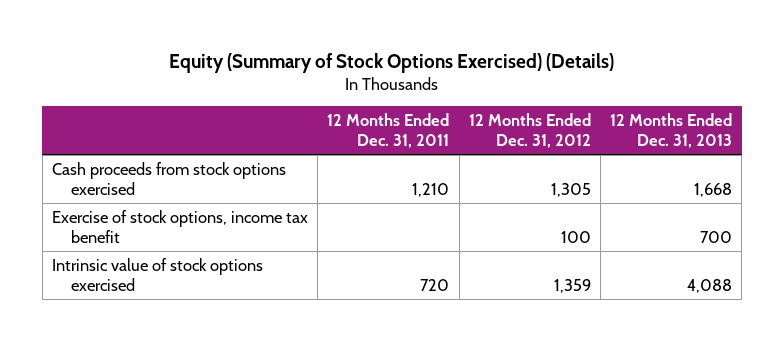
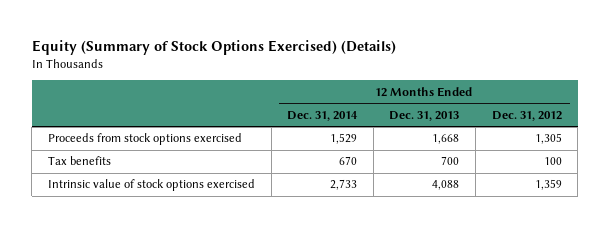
[327,113,450,148] 12 Months Ended Dec. 31, 2011 -> none
none -> [287,110,359,121] Dec. 31, 2014
[52,161,287,195] Cash proceeds from stock options exercised -> [48,133,243,146] Proceeds from stock options exercised
[52,209,309,243] Exercise of stock options, income tax benefit -> [48,156,112,166] Tax benefits

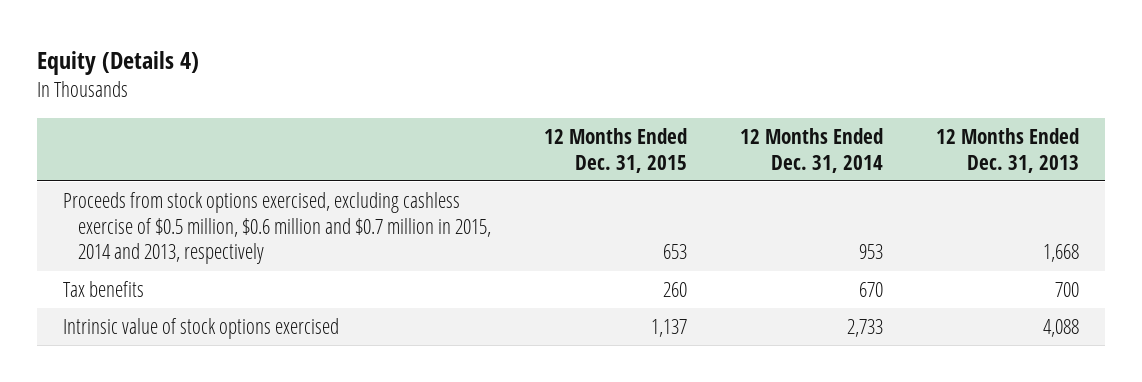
[31,40,396,56] Equity (Summary of Stock Options Exercised) (Details) -> [36,51,199,76] Equity (Details 4)
[491,110,562,121] Dec. 31, 2012 -> none
none -> [544,128,688,173] 12 Months Ended Dec. 31, 2015
[48,133,243,146] Proceeds from stock options exercised -> [63,191,492,265] Proceeds from stock options exercised, excluding cashless exercise of $0.5 million, $0.6 million and $0.7 million in 2015, 2014 and 2013, respectively
[330,133,358,145] 1,529 -> [858,244,883,260] 953

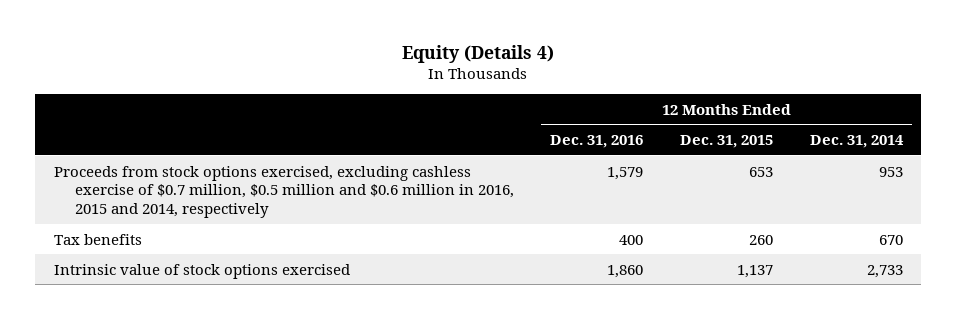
[935,128,1079,173] 12 Months Ended Dec. 31, 2013 -> none
none -> [550,135,644,149] Dec. 31, 2016
[63,191,492,265] Proceeds from stock options exercised, excluding cashless exercise of $0.5 million, $0.6 million and $0.7 million in 2015, 2014 and 2013, respectively -> [53,165,514,219] Proceeds from stock options exercised, excluding cashless exercise of $0.7 million, $0.5 million and $0.6 million in 2016, 2015 and 2014, respectively

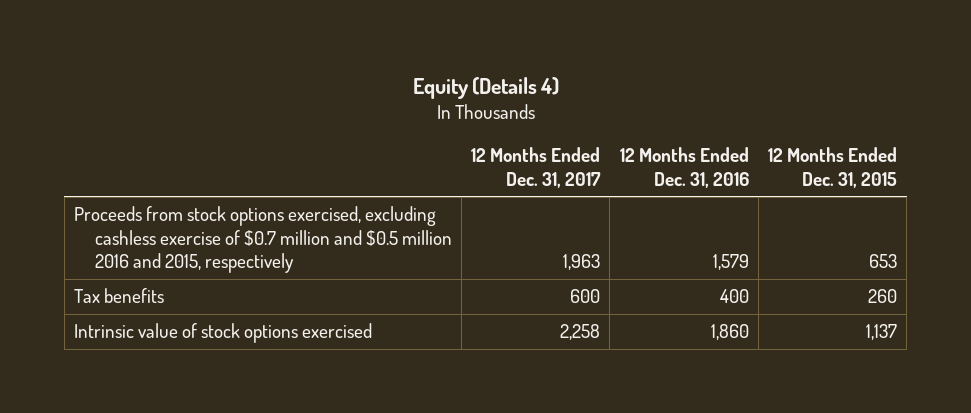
[809,135,904,149] Dec. 31, 2014 -> none
none -> [471,147,602,188] 12 Months Ended Dec. 31, 2017
[53,165,514,219] Proceeds from stock options exercised, excluding cashless exercise of $0.7 million, $0.5 million and $0.6 million in 2016, 2015 and 2014, respectively -> [74,206,452,274] Proceeds from stock options exercised, excluding cashless exercise of $0.7 million and $0.5 million 2016 and 2015, respectively

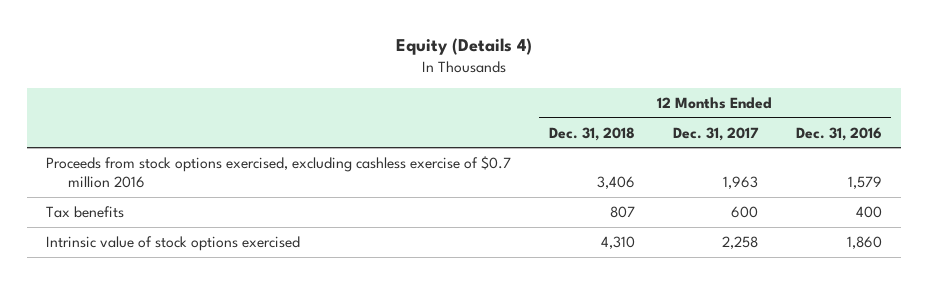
[768,147,898,188] 12 Months Ended Dec. 31, 2015 -> none
none -> [548,126,635,141] Dec. 31, 2018
[74,206,452,274] Proceeds from stock options exercised, excluding cashless exercise of $0.7 million and $0.5 million 2016 and 2015, respectively -> [45,156,511,189] Proceeds from stock options exercised, excluding cashless exercise of $0.7 million 2016

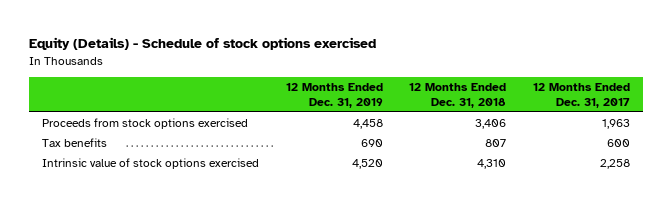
[395,38,532,56] Equity (Details 4) -> [29,37,377,51] Equity (Details) - Schedule of stock options exercised
[795,126,882,141] Dec. 31, 2016 -> none
none -> [285,82,383,109] 12 Months Ended Dec. 31, 2019
[45,156,511,189] Proceeds from stock options exercised, excluding cashless exercise of $0.7 million 2016 -> [42,118,249,130] Proceeds from stock options exercised

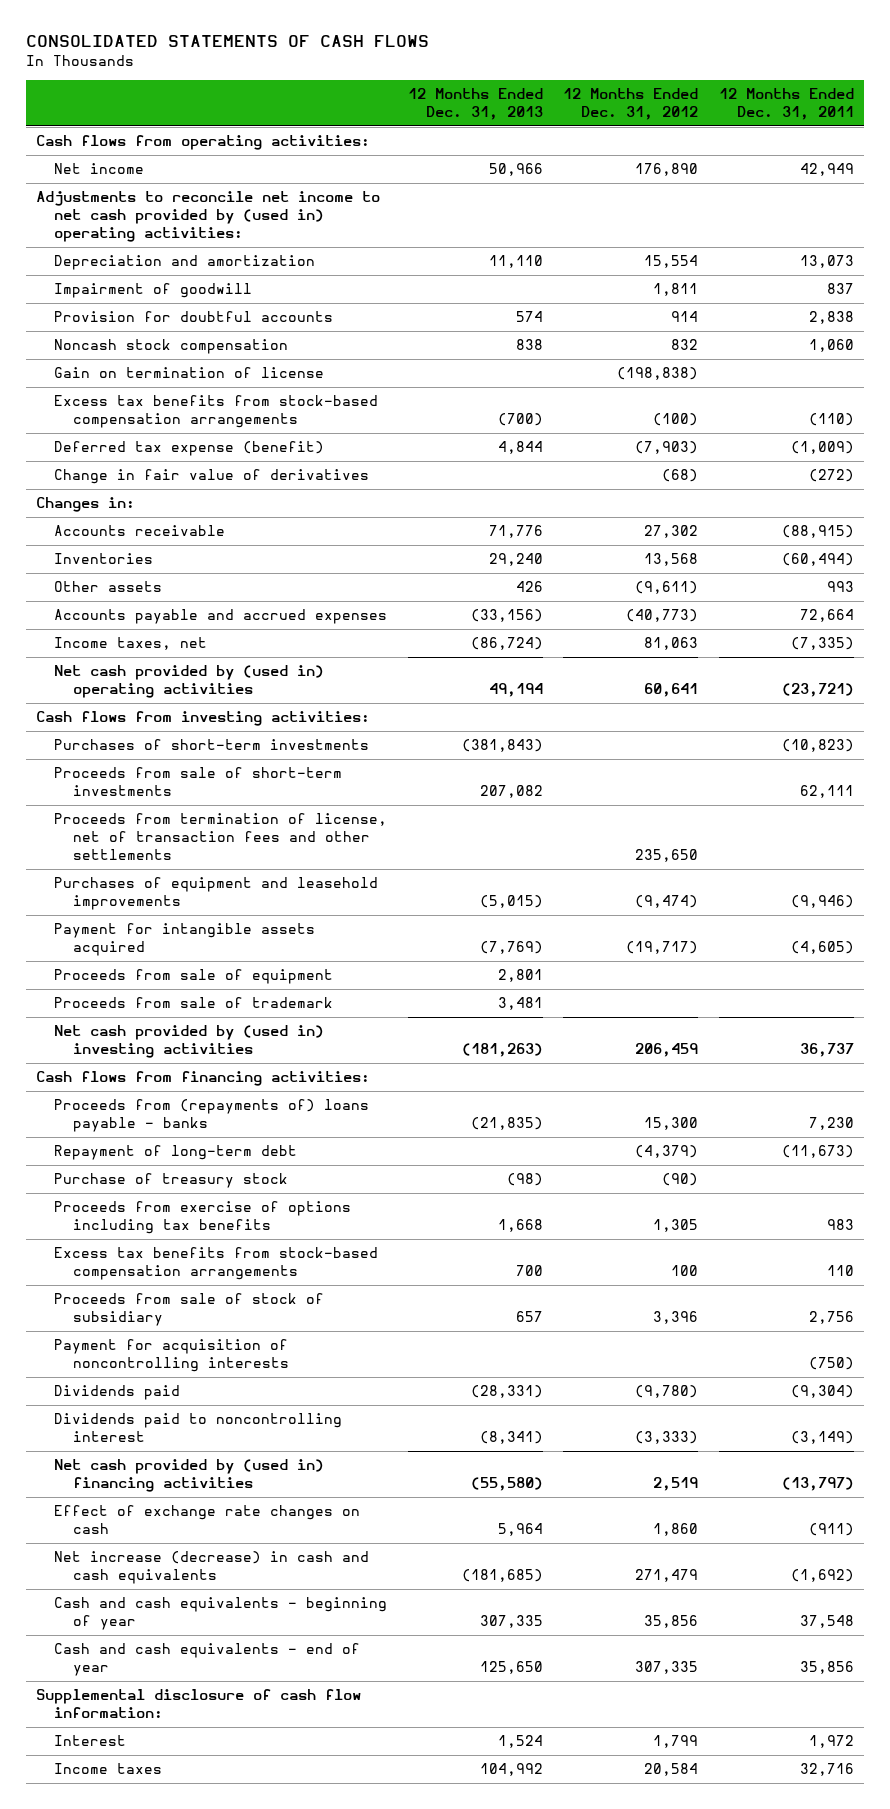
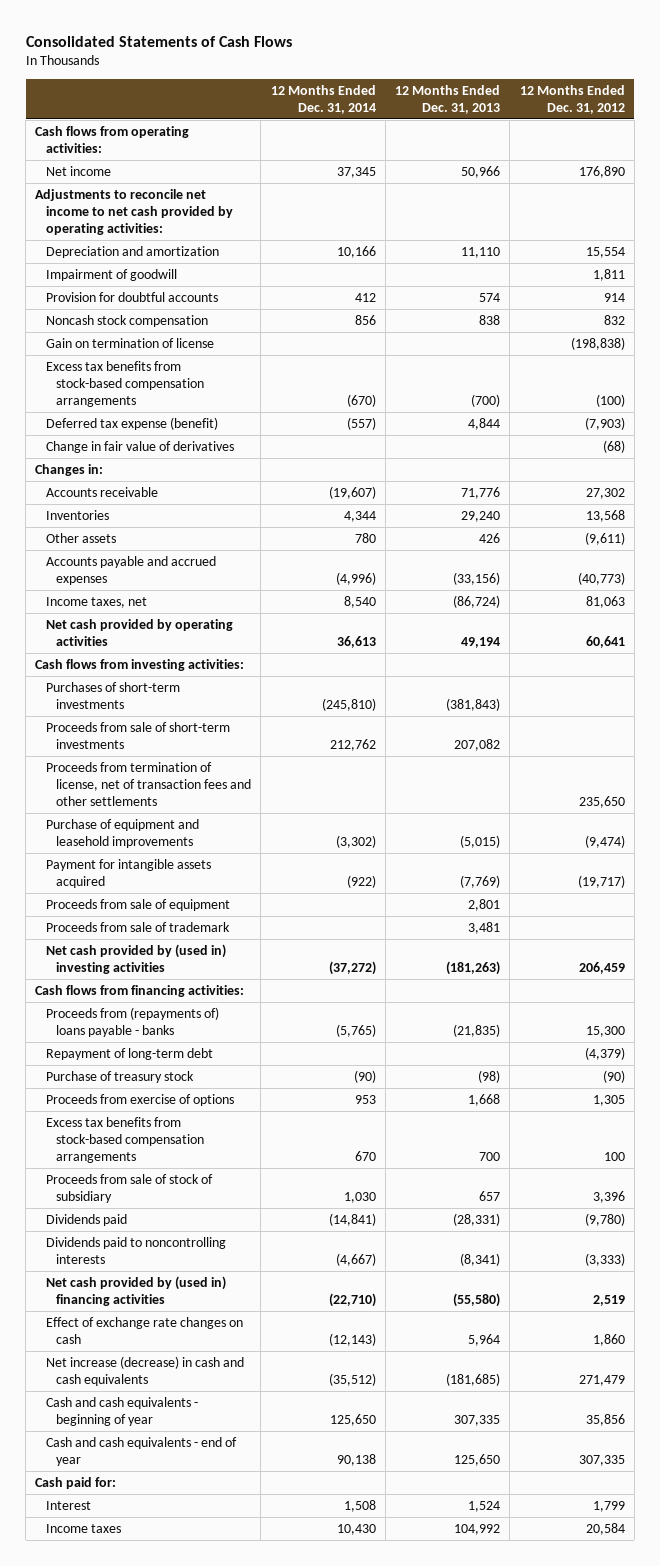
[25,35,429,48] CONSOLIDATED STATEMENTS OF CASH FLOWS -> [25,35,292,47] Consolidated Statements of Cash Flows
[718,88,854,121] 12 Months Ended Dec. 31, 2011 -> none
none -> [270,84,376,114] 12 Months Ended Dec. 31, 2014
[35,191,380,243] Adjustments to reconcile net income to net cash provided by (used in) operating activities: -> [35,188,233,236] Adjustments to reconcile net income to net cash provided by operating activities:
[54,665,325,699] Net cash provided by (used in) operating activities -> [45,618,233,647] Net cash provided by operating activities
[54,877,379,911] Purchases of equipment and leasehold improvements -> [45,818,199,849] Purchase of equipment and leasehold improvements
[54,1201,352,1235] Proceeds from exercise of options including tax benefits -> [45,1093,234,1106] Proceeds from exercise of options
[54,1339,289,1373] Payment for acquisition of noncontrolling interests -> none
[54,1413,343,1443] Dividends paid to noncontrolling interest -> [45,1236,226,1265] Dividends paid to noncontrolling interests
[35,1689,361,1719] Supplemental disclosure of cash flow information: -> none
none -> [35,1476,117,1489] Cash paid for:

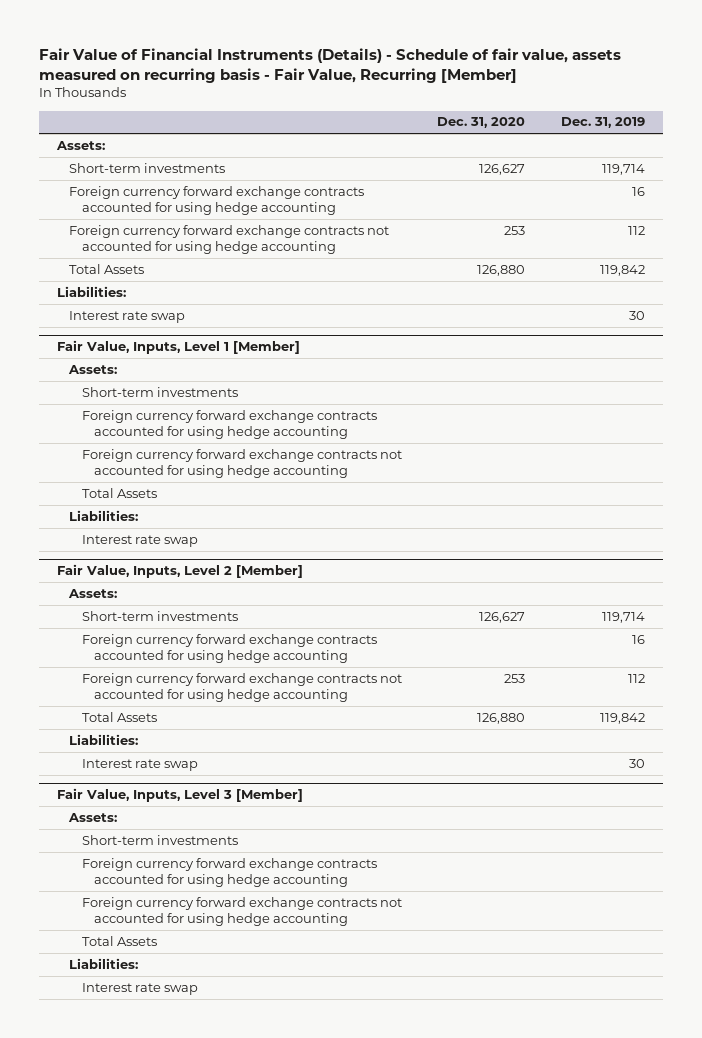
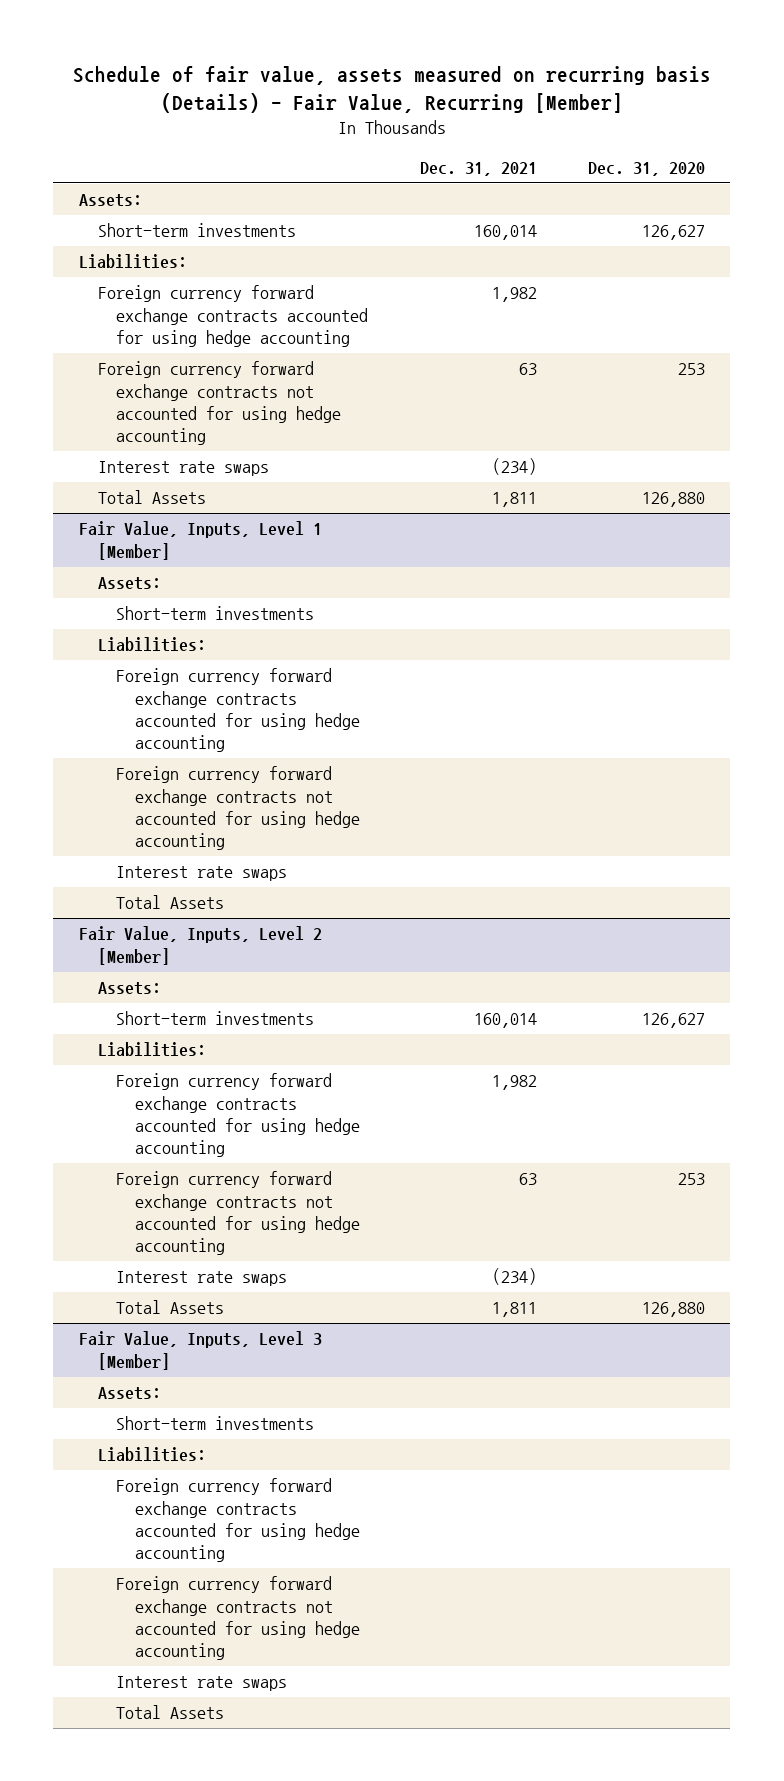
[39,47,622,83] Fair Value of Financial Instruments (Details) - Schedule of fair value, assets measured on recurring basis - Fair Value, Recurring [Member] -> [72,66,711,114] Schedule of fair value, assets measured on recurring basis (Details) - Fair Value, Recurring [Member]
[561,117,646,129] Dec. 31, 2019 -> none
none -> [419,161,537,176] Dec. 31, 2021
[57,285,127,297] Liabilities: -> [78,254,187,270] Liabilities:
none -> [97,461,269,477] Interest rate swaps
[69,310,186,323] Interest rate swap -> none
[69,509,139,521] Liabilities: -> [97,637,206,653] Liabilities:
none -> [116,866,288,882] Interest rate swaps
[81,534,198,547] Interest rate swap -> none
[69,733,139,745] Liabilities: -> [97,1042,206,1058] Liabilities:
none -> [116,1271,288,1287] Interest rate swaps
[81,758,198,771] Interest rate swap -> none
[69,957,139,969] Liabilities: -> [97,1447,206,1463] Liabilities:
none -> [116,1676,288,1692] Interest rate swaps
[81,982,198,995] Interest rate swap -> none

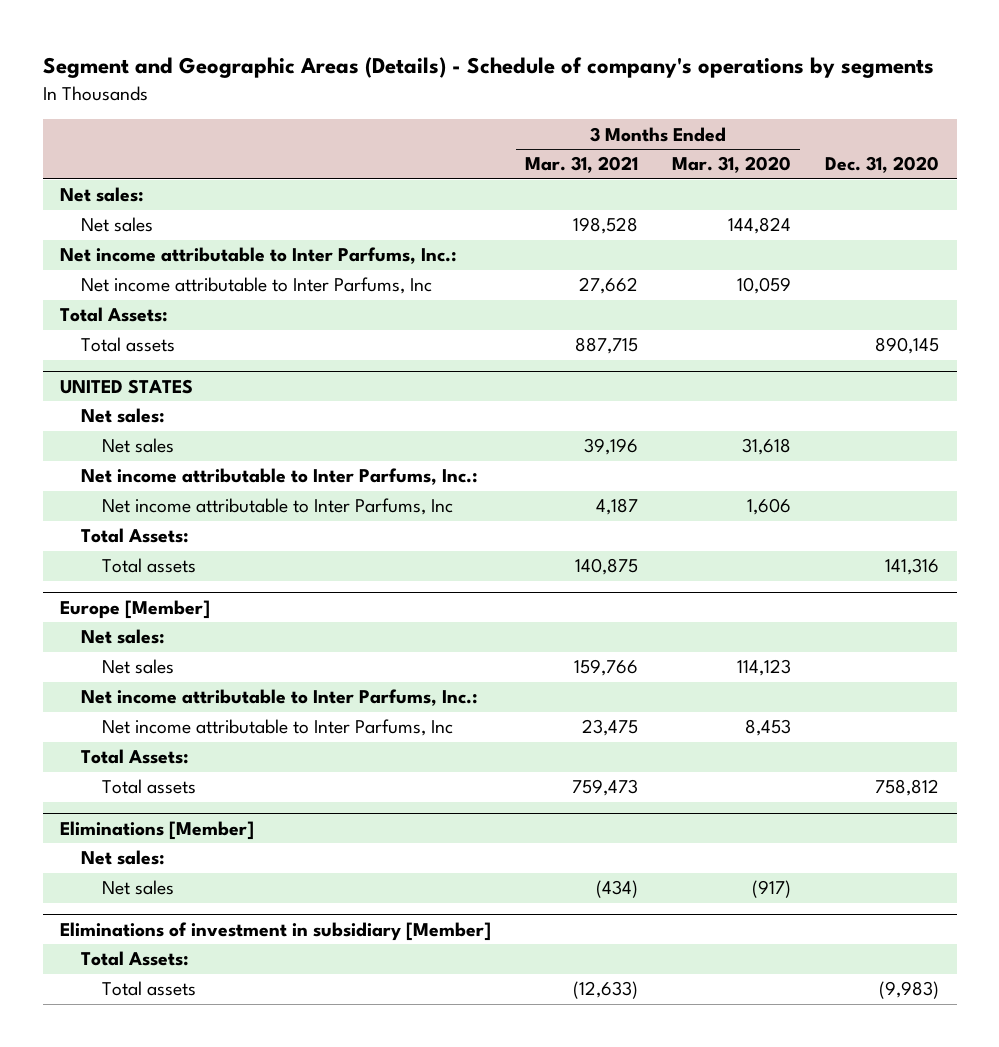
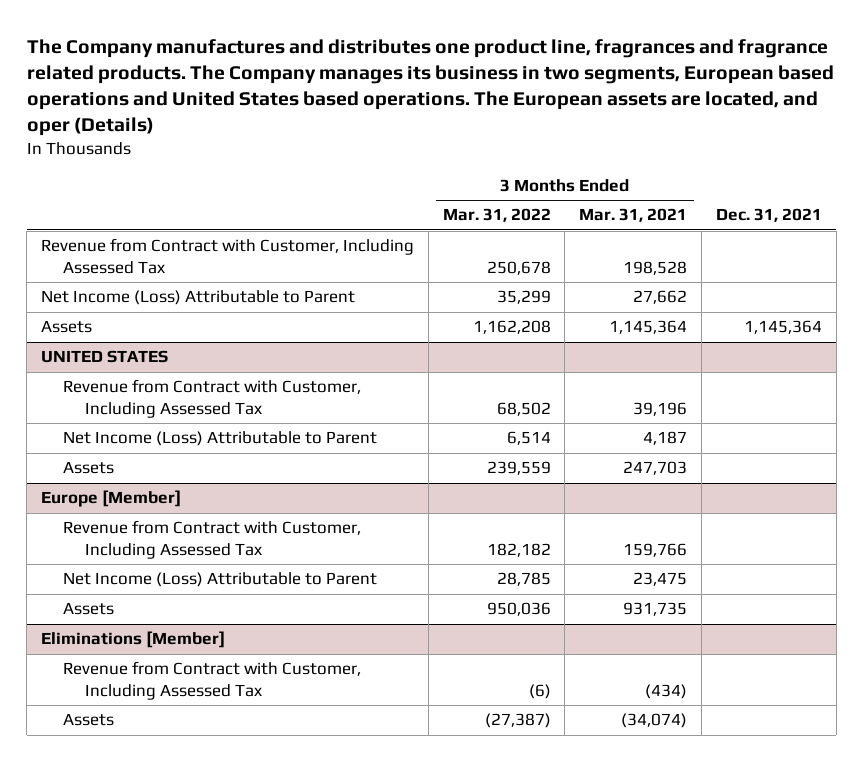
[42,57,934,79] Segment and Geographic Areas (Details) - Schedule of company's operations by segments -> [26,38,834,137] The Company manufactures and distributes one product line, fragrances and fragrance related products. The Company manages its business in two segments, European based operations and United States based operations. The European assets are located, and oper (Details)
[672,156,792,174] Mar. 31, 2020 -> none
[825,156,940,174] Dec. 31, 2020 -> none
none -> [442,208,551,223] Mar. 31, 2022
none -> [715,208,822,223] Dec. 31, 2021
[59,187,144,203] Net sales: -> none
[59,247,457,265] Net income attributable to Inter Parfums, Inc.: -> none
[59,307,168,323] Total Assets: -> none
[80,217,153,233] Net sales -> [41,238,415,274] Revenue from Contract with Customer, Including Assessed Tax
[80,277,432,295] Net income attributable to Inter Parfums, Inc -> [41,290,356,306] Net Income (Loss) Attributable to Parent
[80,337,175,353] Total assets -> [41,320,93,334] Assets
[575,337,639,355] 887,715 -> [609,320,688,335] 1,145,364
[80,408,165,424] Net sales: -> none
[80,468,478,486] Net income attributable to Inter Parfums, Inc.: -> none
[80,528,189,544] Total Assets: -> none
[101,438,174,454] Net sales -> [62,379,361,418] Revenue from Contract with Customer, Including Assessed Tax
[101,498,453,516] Net income attributable to Inter Parfums, Inc -> [62,431,377,447] Net Income (Loss) Attributable to Parent
[101,558,196,574] Total assets -> [62,461,114,475] Assets
[575,558,639,576] 140,875 -> [623,461,688,476] 247,703
[80,629,165,645] Net sales: -> none
[80,689,478,707] Net income attributable to Inter Parfums, Inc.: -> none
[80,749,189,765] Total Assets: -> none
[101,659,174,675] Net sales -> [62,520,361,559] Revenue from Contract with Customer, Including Assessed Tax
[101,719,453,737] Net income attributable to Inter Parfums, Inc -> [62,572,377,588] Net Income (Loss) Attributable to Parent
[101,779,196,795] Total assets -> [62,602,114,616] Assets
[572,779,639,797] 759,473 -> [623,602,688,617] 931,735
[80,850,165,866] Net sales: -> none
[59,921,491,941] Eliminations of investment in subsidiary [Member] -> none
[80,951,189,967] Total Assets: -> none
[101,880,174,896] Net sales -> [62,661,361,700] Revenue from Contract with Customer, Including Assessed Tax
[101,981,196,997] Total assets -> [62,713,114,727] Assets
[573,981,639,1000] (12,633) -> [621,713,688,729] (34,074)

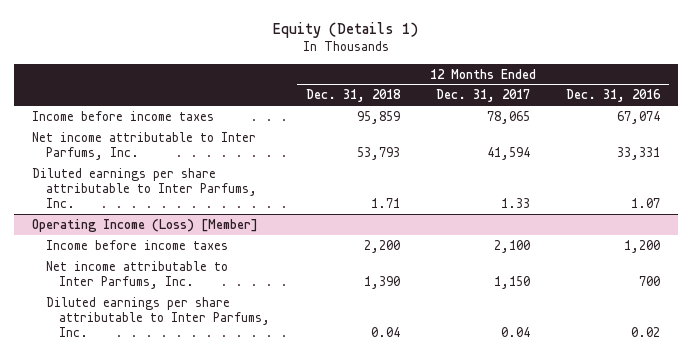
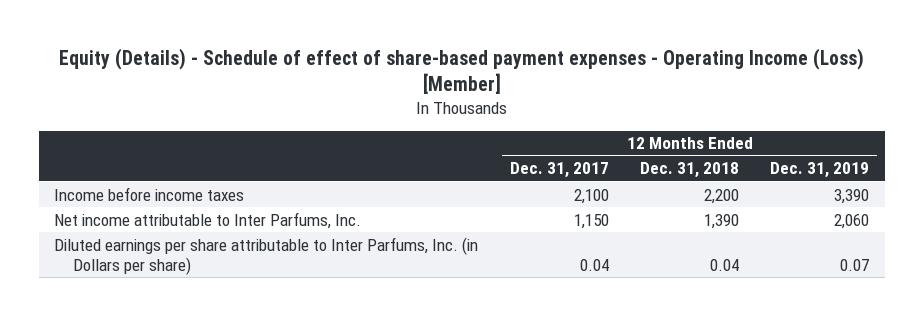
[273,21,419,38] Equity (Details 1) -> [58,47,864,95] Equity (Details) - Schedule of effect of share-based payment expenses - Operating Income (Loss) [Member]
[566,89,662,103] Dec. 31, 2016 -> none
none -> [770,162,870,179] Dec. 31, 2019
[31,110,214,121] Income before income taxes -> none
[31,131,256,161] Net income attributable to Inter Parfums, Inc. -> none
[31,167,257,209] Diluted earnings per share attributable to Inter Parfums, Inc. -> none
[31,218,258,232] Operating Income (Loss) [Member] -> none
[45,296,271,338] Diluted earnings per share attributable to Inter Parfums, Inc. -> [54,236,479,275] Diluted earnings per share attributable to Inter Parfums, Inc. (in Dollars per share)

